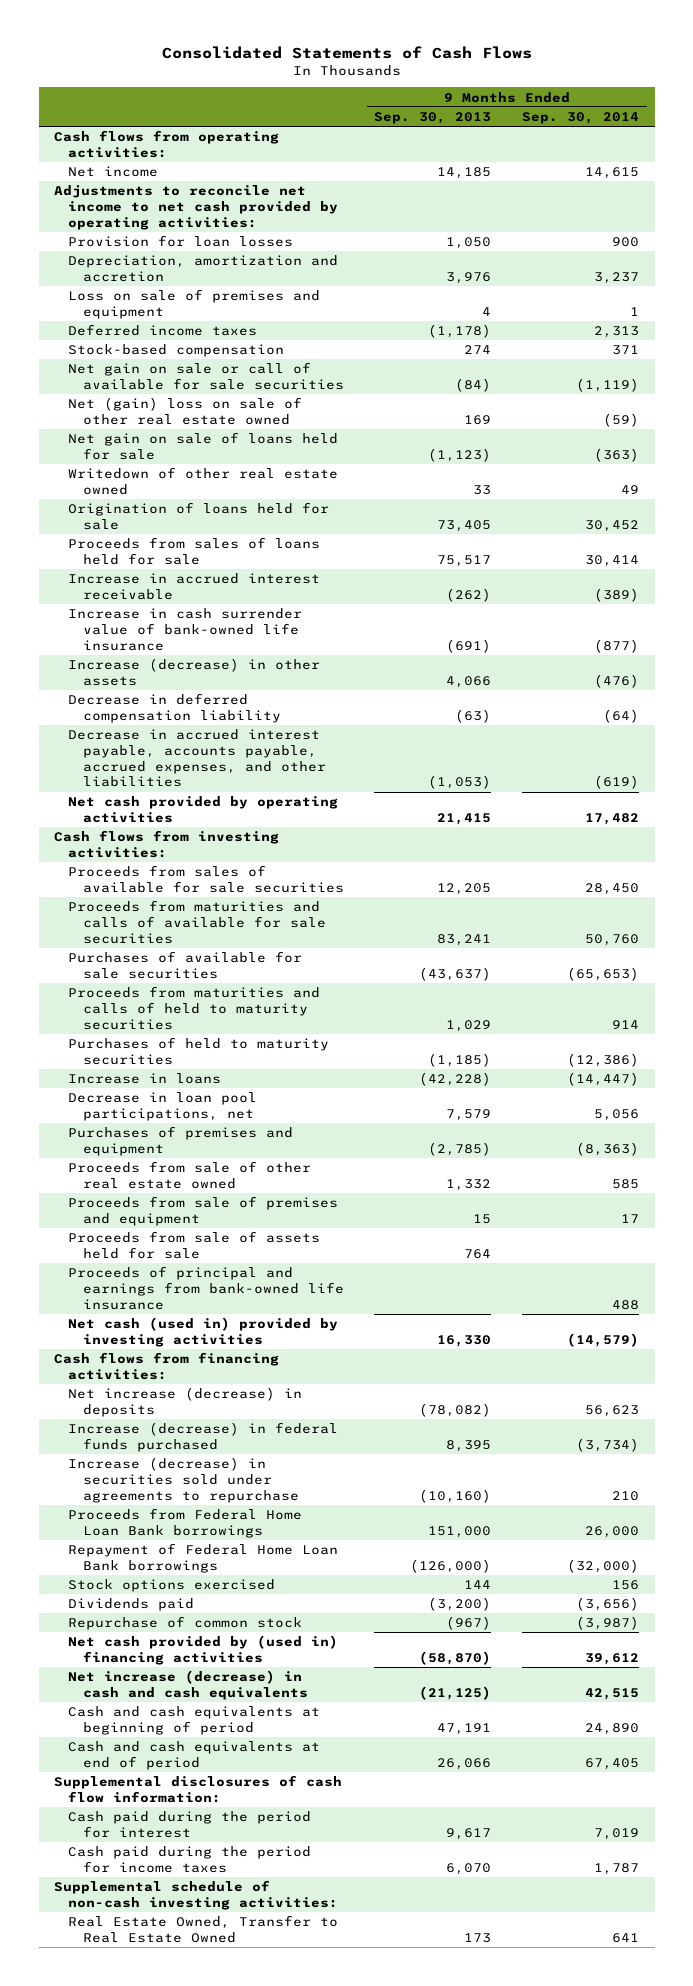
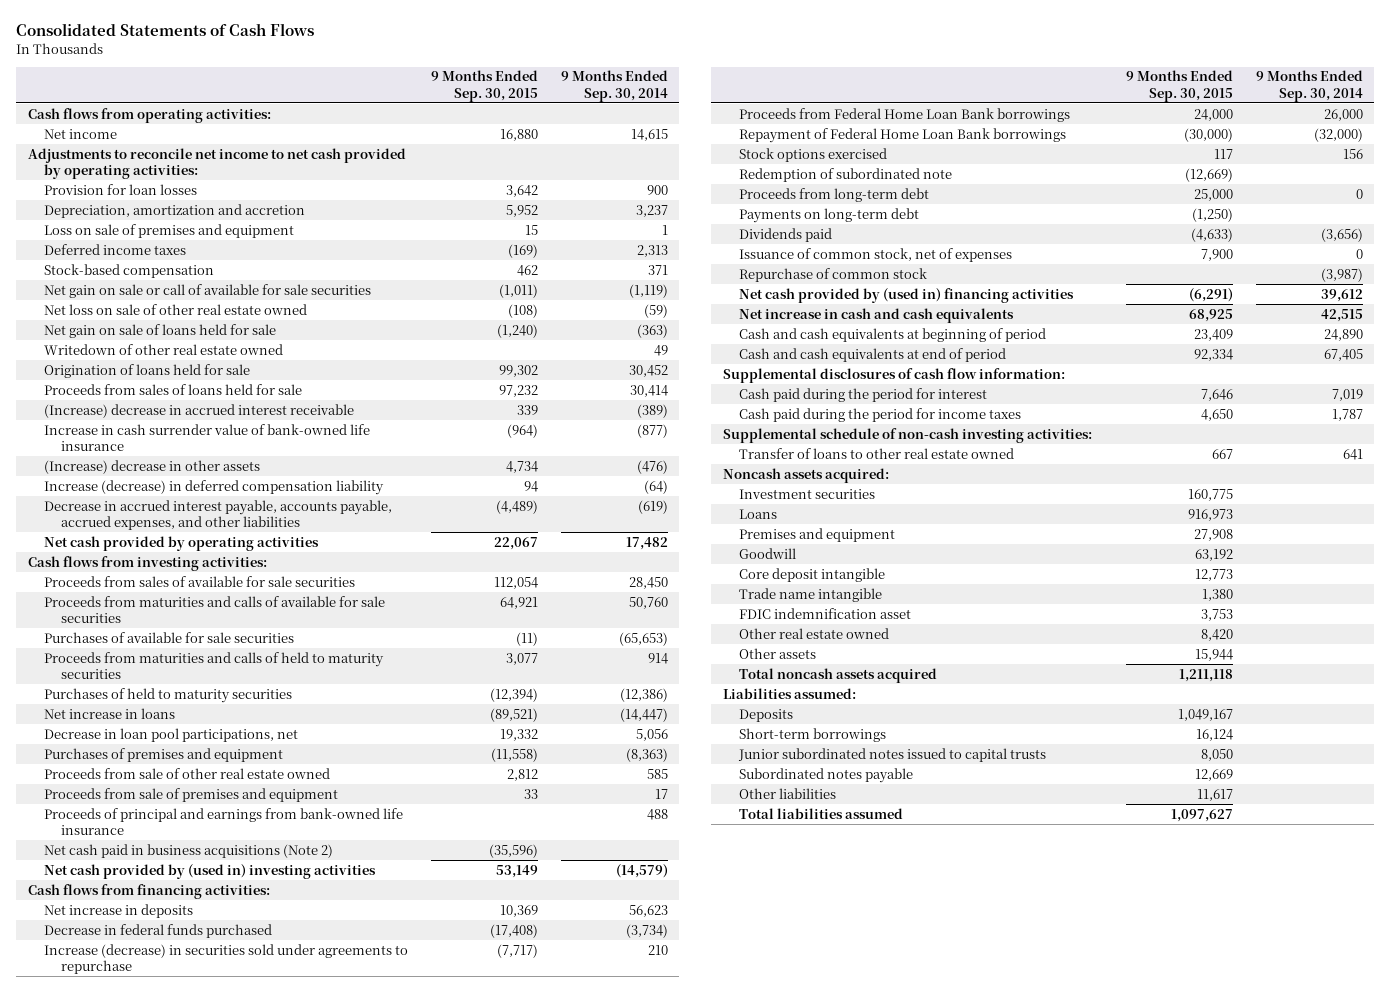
[374,111,492,124] Sep. 30, 2013 -> none
none -> [430,70,538,102] 9 Months Ended Sep. 30, 2015
[68,397,303,425] Net (gain) loss on sale of other real estate owned -> [44,303,308,315] Net loss on sale of other real estate owned
[68,573,321,600] Increase in accrued interest receivable -> [44,403,355,418] (Increase) decrease in accrued interest receivable
[68,658,321,686] Increase (decrease) in other assets -> [44,459,261,474] (Increase) decrease in other assets
[68,693,281,723] Decrease in deferred compensation liability -> [44,479,385,495] Increase (decrease) in deferred compensation liability
[68,1073,222,1085] Increase in loans -> [44,707,176,719] Net increase in loans
[68,1231,321,1259] Proceeds from sale of assets held for sale -> none
none -> [44,843,334,858] Net cash paid in business acquisitions (Note 2)
[68,1317,339,1347] Net cash (used in) provided by investing activities -> [44,863,377,879] Net cash provided by (used in) investing activities
[68,1387,303,1417] Net increase (decrease) in deposits -> [44,903,194,918] Net increase in deposits
[68,1422,339,1452] Increase (decrease) in federal funds purchased -> [44,923,273,938] Decrease in federal funds purchased
none -> [739,167,953,182] Redemption of subordinated note
none -> [739,187,930,202] Proceeds from long-term debt
none -> [739,207,920,223] Payments on long-term debt
none -> [739,247,1013,262] Issuance of common stock, net of expenses
[68,1670,308,1700] Net increase (decrease) in cash and cash equivalents -> [739,307,1015,323] Net increase in cash and cash equivalents
[68,1915,339,1943] Real Estate Owned, Transfer to Real Estate Owned -> [739,447,1015,459] Transfer of loans to other real estate owned
none -> [722,467,889,483] Noncash assets acquired:
none -> [739,488,876,499] Investment securities
none -> [739,508,778,519] Loans
none -> [739,527,896,542] Premises and equipment
none -> [739,547,797,559] Goodwill
none -> [739,567,886,582] Core deposit intangible
none -> [739,587,883,602] Trade name intangible
none -> [739,607,912,619] FDIC indemnification asset
none -> [739,627,890,639] Other real estate owned
none -> [739,647,817,659] Other assets
none -> [739,667,938,683] Total noncash assets acquired
none -> [722,687,856,699] Liabilities assumed:
none -> [739,708,794,722] Deposits
none -> [739,727,887,742] Short-term borrowings
none -> [738,747,1047,762] Junior subordinated notes issued to capital trusts
none -> [739,767,914,783] Subordinated notes payable
none -> [739,787,837,799] Other liabilities
none -> [739,807,904,819] Total liabilities assumed

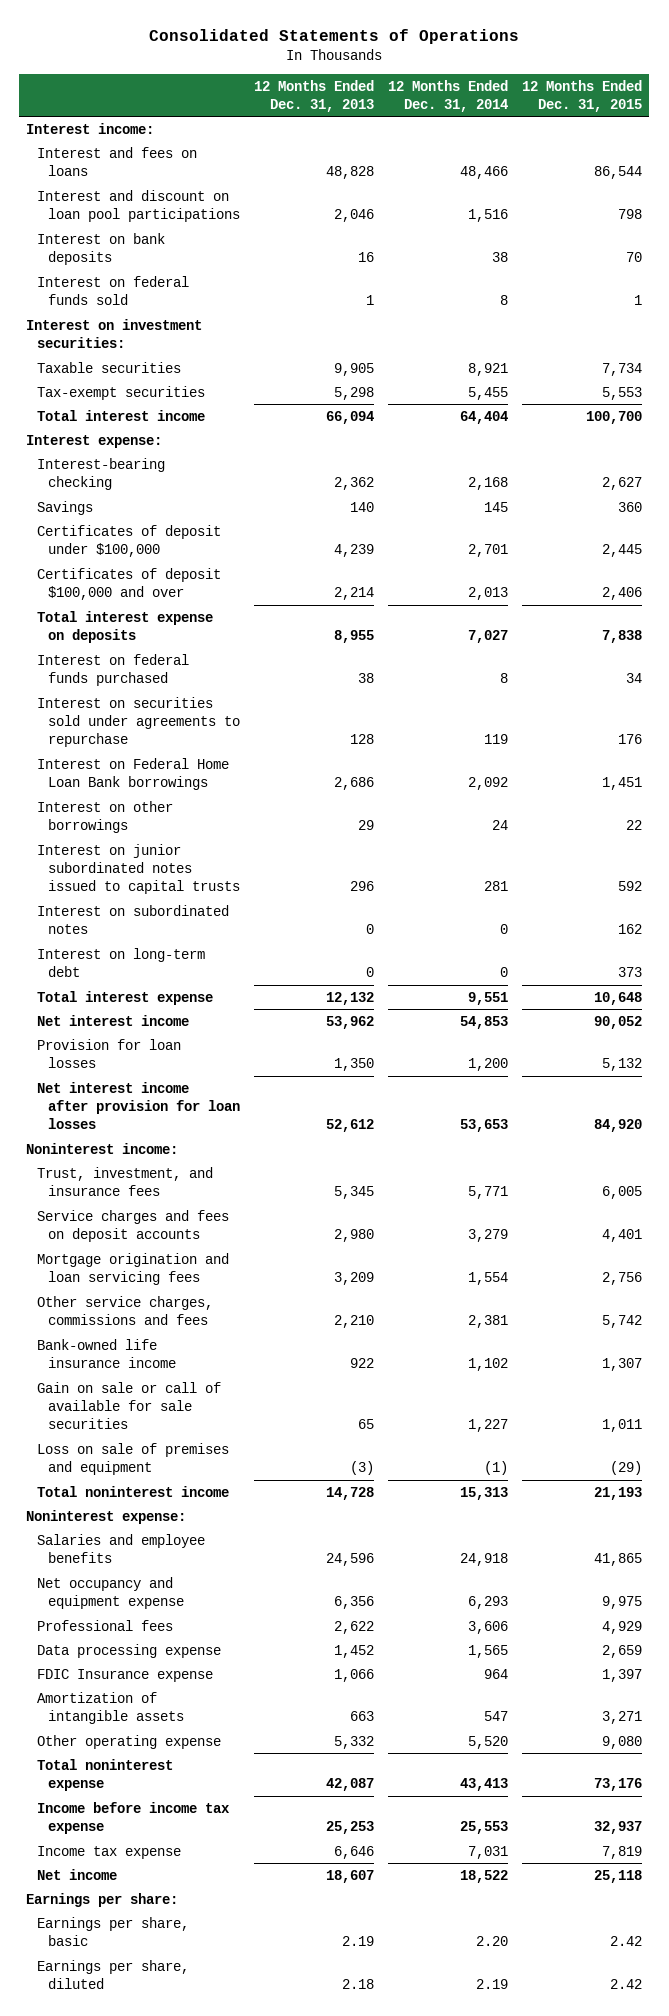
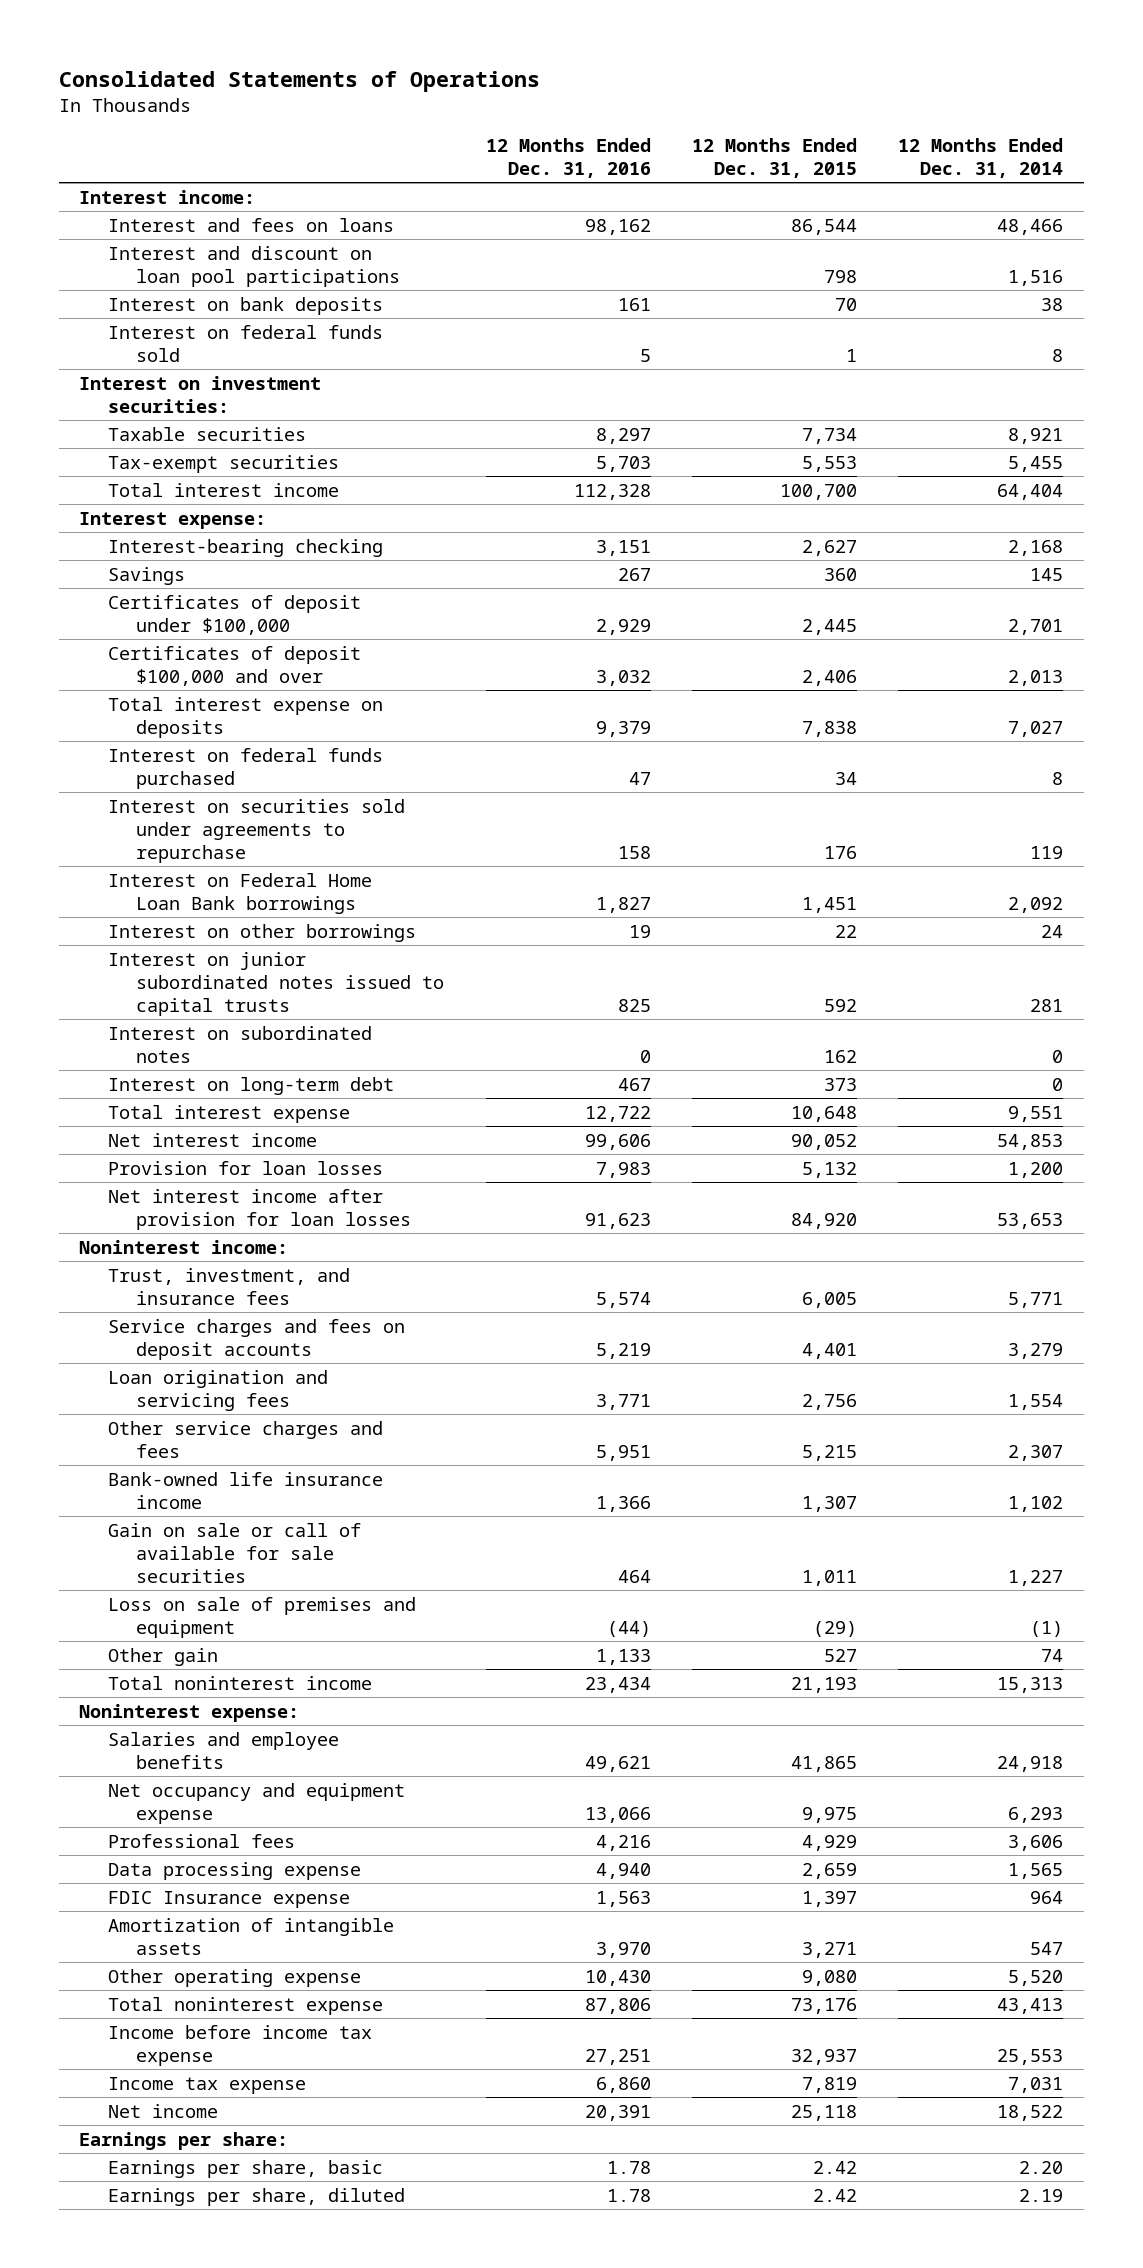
[254,79,375,112] 12 Months Ended Dec. 31, 2013 -> none
none -> [485,137,651,178] 12 Months Ended Dec. 31, 2016
[37,1252,230,1285] Mortgage origination and loan servicing fees -> [107,1369,328,1411] Loan origination and servicing fees
[37,1295,214,1325] Other service charges, commissions and fees -> [107,1420,383,1458] Other service charges and fees
[468,1314,509,1328] 2,381 -> [1008,1444,1064,1461] 2,307
[602,1314,643,1328] 5,742 -> [802,1444,858,1461] 5,215
none -> [107,1647,218,1666] Other gain

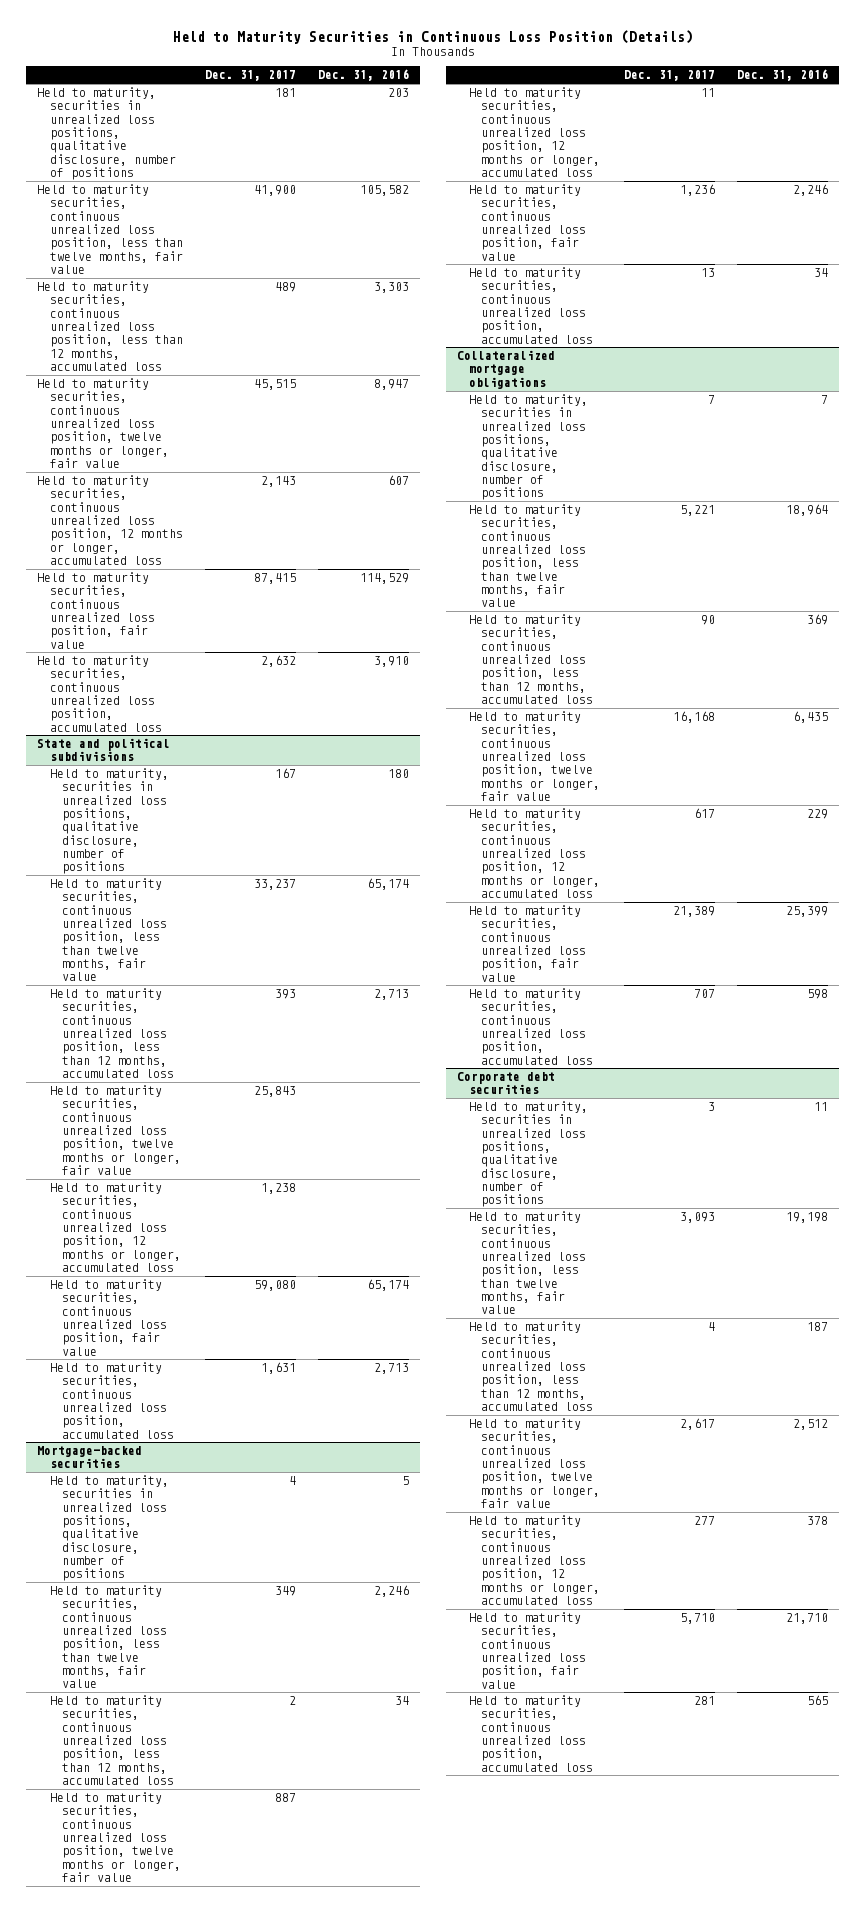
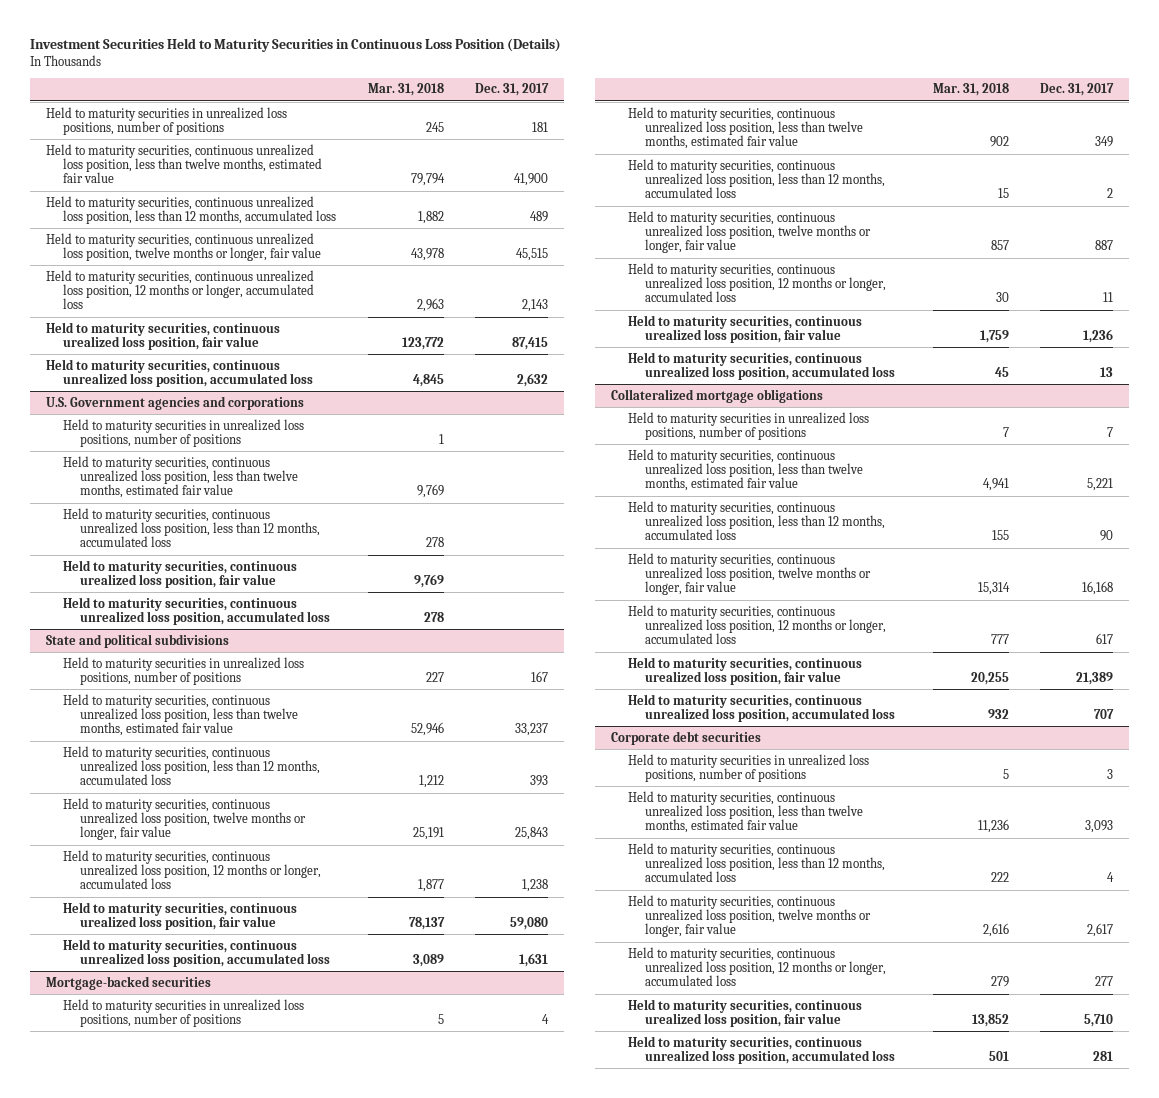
[172,30,693,45] Held to Maturity Securities in Continuous Loss Position (Details) -> [29,37,561,52] Investment Securities Held to Maturity Securities in Continuous Loss Position (Details)
[317,69,409,82] Dec. 31, 2016 -> none
none -> [367,83,444,97] Mar. 31, 2018
[37,87,176,180] Held to maturity, securities in unrealized loss positions, qualitative disclosure, number of positions -> [45,106,287,135] Held to maturity securities in unrealized loss positions, number of positions
[37,184,183,274] Held to maturity securities, continuous unrealized loss position, less than twelve months, fair value -> [45,143,322,184] Held to maturity securities, continuous unrealized loss position, less than twelve months, estimated fair value
[37,572,155,649] Held to maturity securities, continuous unrealized loss position, fair value -> [45,321,280,350] Held to maturity securities, continuous urealized loss position, fair value
none -> [45,395,304,410] U.S. Government agencies and corporations
none -> [62,418,304,447] Held to maturity securities in unrealized loss positions, number of positions
none -> [62,455,299,499] Held to maturity securities, continuous unrealized loss position, less than twelve months, estimated fair value
none -> [62,507,321,548] Held to maturity securities, continuous unrealized loss position, less than 12 months, accumulated loss
none -> [62,559,297,588] Held to maturity securities, continuous urealized loss position, fair value
none -> [62,596,331,625] Held to maturity securities, continuous unrealized loss position, accumulated loss
[49,768,169,875] Held to maturity, securities in unrealized loss positions, qualitative disclosure, number of positions -> [62,656,304,685] Held to maturity securities in unrealized loss positions, number of positions
[49,878,167,982] Held to maturity securities, continuous unrealized loss position, less than twelve months, fair value -> [62,693,299,737] Held to maturity securities, continuous unrealized loss position, less than twelve months, estimated fair value
[49,1279,167,1356] Held to maturity securities, continuous unrealized loss position, fair value -> [62,901,297,930] Held to maturity securities, continuous urealized loss position, fair value
[49,1475,169,1582] Held to maturity, securities in unrealized loss positions, qualitative disclosure, number of positions -> [62,998,304,1027] Held to maturity securities in unrealized loss positions, number of positions
[49,1585,167,1689] Held to maturity securities, continuous unrealized loss position, less than twelve months, fair value -> [628,106,864,150] Held to maturity securities, continuous unrealized loss position, less than twelve months, estimated fair value
[468,184,587,261] Held to maturity securities, continuous unrealized loss position, fair value -> [628,314,863,343] Held to maturity securities, continuous urealized loss position, fair value
[468,394,588,501] Held to maturity, securities in unrealized loss positions, qualitative disclosure, number of positions -> [628,411,870,440] Held to maturity securities in unrealized loss positions, number of positions
[468,504,587,608] Held to maturity securities, continuous unrealized loss position, less than twelve months, fair value -> [628,448,864,492] Held to maturity securities, continuous unrealized loss position, less than twelve months, estimated fair value
[468,905,587,982] Held to maturity securities, continuous unrealized loss position, fair value -> [628,656,863,685] Held to maturity securities, continuous urealized loss position, fair value
[468,1101,588,1208] Held to maturity, securities in unrealized loss positions, qualitative disclosure, number of positions -> [628,753,870,782] Held to maturity securities in unrealized loss positions, number of positions
[468,1211,587,1315] Held to maturity securities, continuous unrealized loss position, less than twelve months, fair value -> [628,790,864,834] Held to maturity securities, continuous unrealized loss position, less than twelve months, estimated fair value
[468,1612,587,1689] Held to maturity securities, continuous unrealized loss position, fair value -> [628,998,863,1027] Held to maturity securities, continuous urealized loss position, fair value

